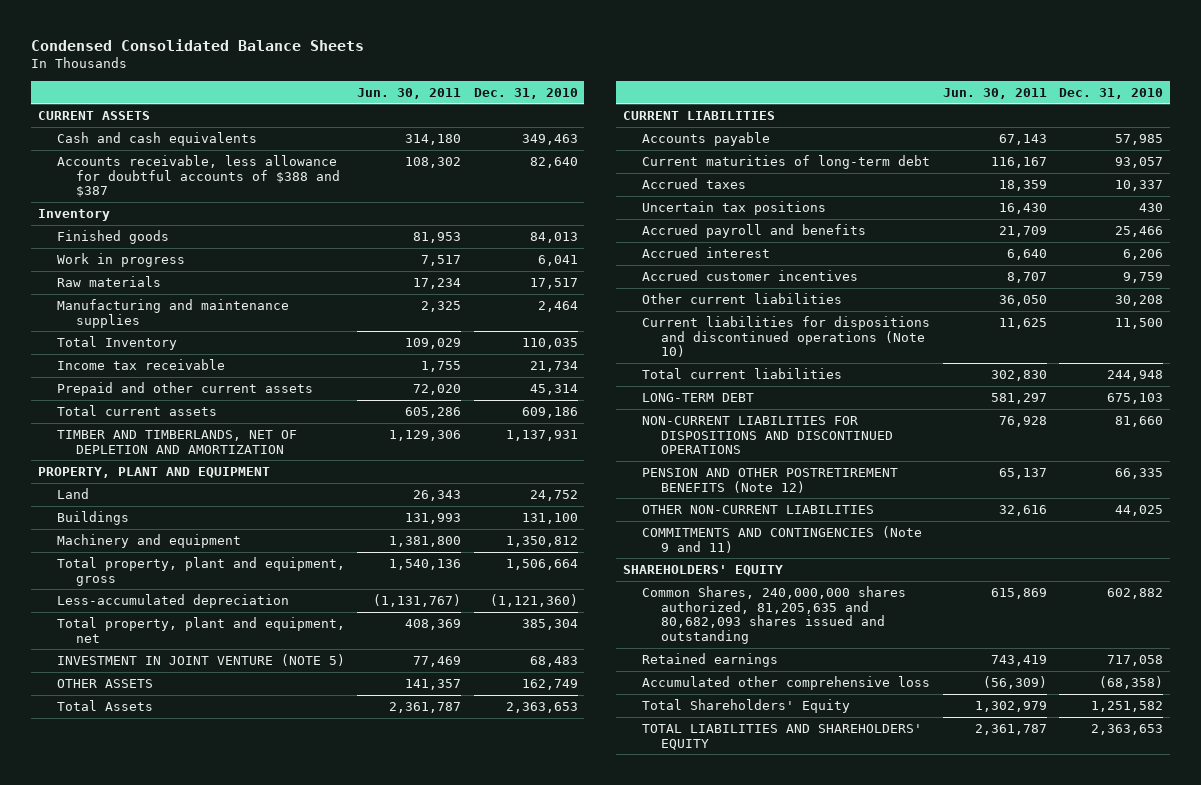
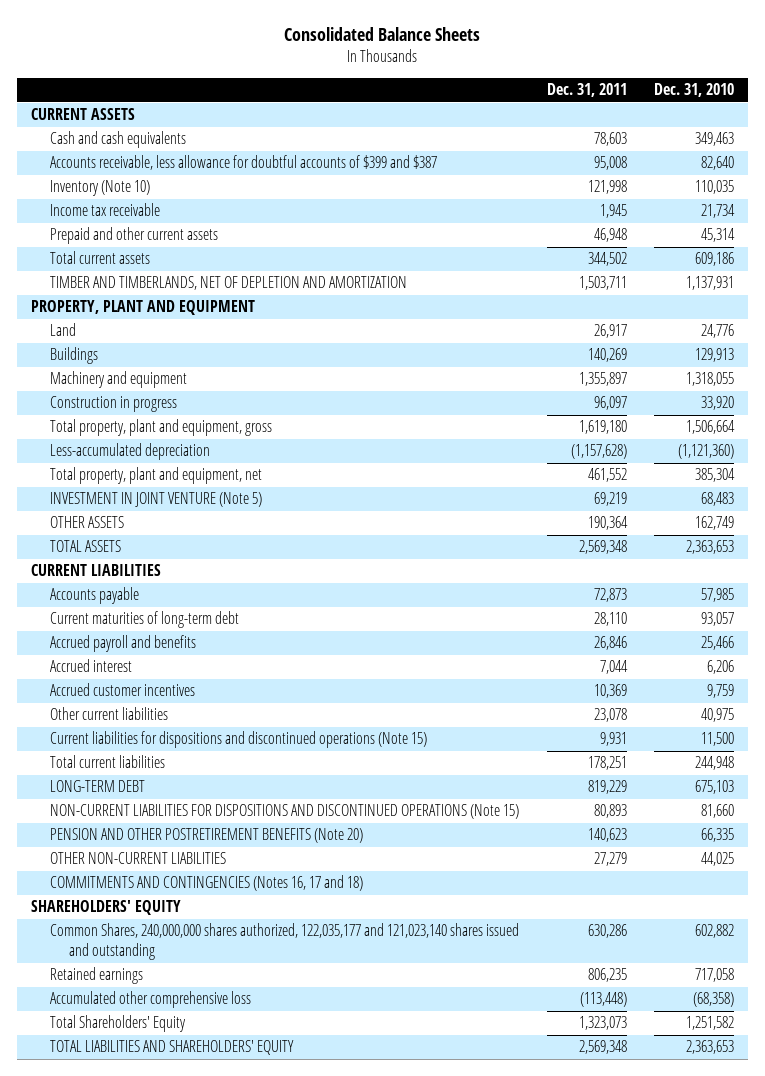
[31,38,365,51] Condensed Consolidated Balance Sheets -> [284,27,481,42] Consolidated Balance Sheets
[357,87,462,99] Jun. 30, 2011 -> none
none -> [546,83,627,98] Dec. 31, 2011
[37,208,110,221] Inventory -> none
[56,229,169,244] Finished goods -> none
[56,252,185,267] Work in progress -> none
[56,275,161,287] Raw materials -> none
[56,298,289,328] Manufacturing and maintenance supplies -> none
[56,154,340,198] Accounts receivable, less allowance for doubtful accounts of $388 and $387 -> [49,155,437,171] Accounts receivable, less allowance for doubtful accounts of $399 and $387
[56,335,177,350] Total Inventory -> [49,180,150,197] Inventory (Note 10)
[530,489,579,501] 24,752 -> [701,324,735,339] 24,776
[522,512,579,524] 131,100 -> [695,348,735,363] 129,913
[506,535,579,547] 1,350,812 -> [686,372,735,387] 1,318,055
none -> [49,396,177,413] Construction in progress
[56,653,345,666] INVESTMENT IN JOINT VENTURE (NOTE 5) -> [49,492,262,508] INVESTMENT IN JOINT VENTURE (Note 5)
[56,699,153,711] Total Assets -> [49,540,121,553] TOTAL ASSETS
[641,177,746,189] Accrued taxes -> none
[641,200,826,215] Uncertain tax positions -> none
[1115,294,1164,306] 30,208 -> [701,708,735,723] 40,975
[641,315,930,358] Current liabilities for dispositions and discontinued operations (Note 10) -> [49,731,427,749] Current liabilities for dispositions and discontinued operations (Note 15)
[641,415,893,455] NON-CURRENT LIABILITIES FOR DISPOSITIONS AND DISCONTINUED OPERATIONS -> [49,804,519,820] NON-CURRENT LIABILITIES FOR DISPOSITIONS AND DISCONTINUED OPERATIONS (Note 15)
[641,467,898,493] PENSION AND OTHER POSTRETIREMENT BENEFITS (Note 12) -> [49,828,363,844] PENSION AND OTHER POSTRETIREMENT BENEFITS (Note 20)
[641,525,922,553] COMMITMENTS AND CONTINGENCIES (Note 9 and 11) -> [49,875,363,892] COMMITMENTS AND CONTINGENCIES (Notes 16, 17 and 18)
[641,585,906,645] Common Shares, 240,000,000 shares authorized, 81,205,635 and 80,682,093 shares issued and outstanding -> [49,923,519,961] Common Shares, 240,000,000 shares authorized, 122,035,177 and 121,023,140 shares issued and outstanding

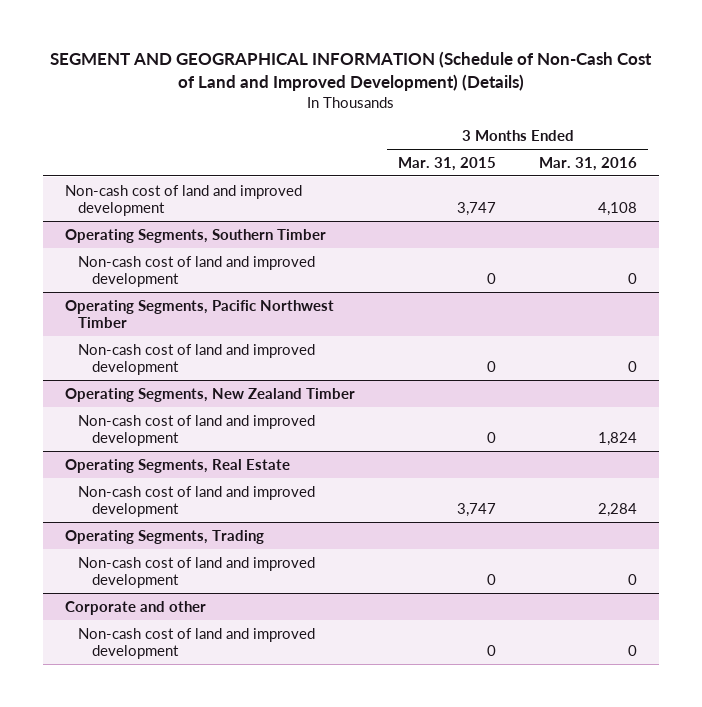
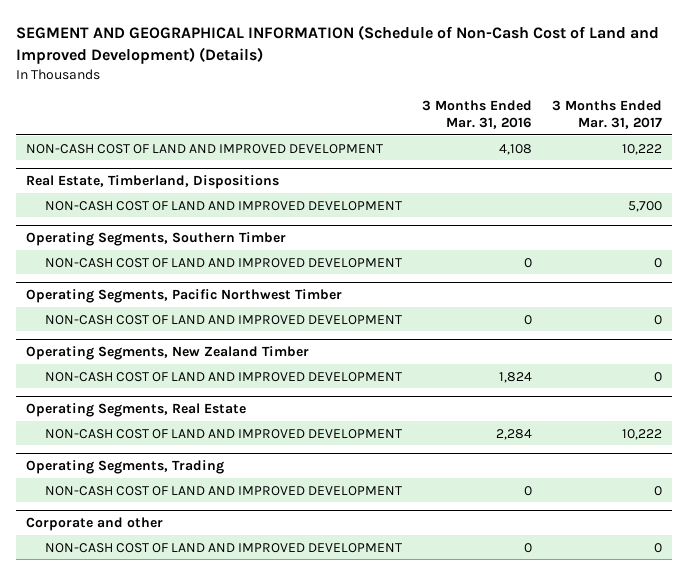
[397,156,496,171] Mar. 31, 2015 -> none
none -> [551,99,662,129] 3 Months Ended Mar. 31, 2017
[64,184,302,216] Non-cash cost of land and improved development -> [26,143,384,154] NON-CASH COST OF LAND AND IMPROVED DEVELOPMENT
none -> [26,175,280,190] Real Estate, Timberland, Dispositions
none -> [45,200,403,211] NON-CASH COST OF LAND AND IMPROVED DEVELOPMENT
[78,255,316,287] Non-cash cost of land and improved development -> [45,257,403,268] NON-CASH COST OF LAND AND IMPROVED DEVELOPMENT
[78,343,316,375] Non-cash cost of land and improved development -> [45,314,403,325] NON-CASH COST OF LAND AND IMPROVED DEVELOPMENT
[78,414,316,446] Non-cash cost of land and improved development -> [45,371,403,382] NON-CASH COST OF LAND AND IMPROVED DEVELOPMENT
[78,485,316,517] Non-cash cost of land and improved development -> [45,428,403,439] NON-CASH COST OF LAND AND IMPROVED DEVELOPMENT
[78,556,316,588] Non-cash cost of land and improved development -> [45,485,403,496] NON-CASH COST OF LAND AND IMPROVED DEVELOPMENT
[78,627,316,659] Non-cash cost of land and improved development -> [45,542,403,553] NON-CASH COST OF LAND AND IMPROVED DEVELOPMENT

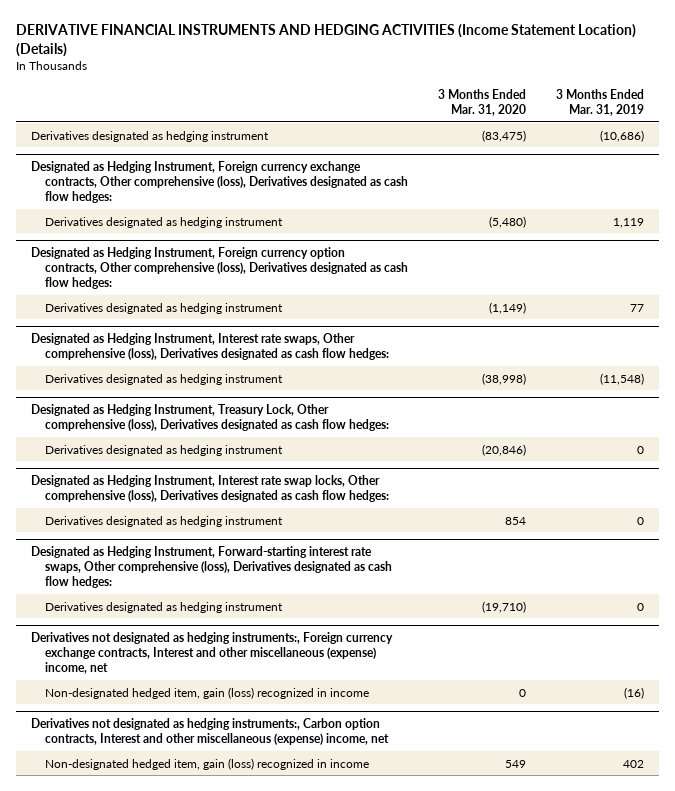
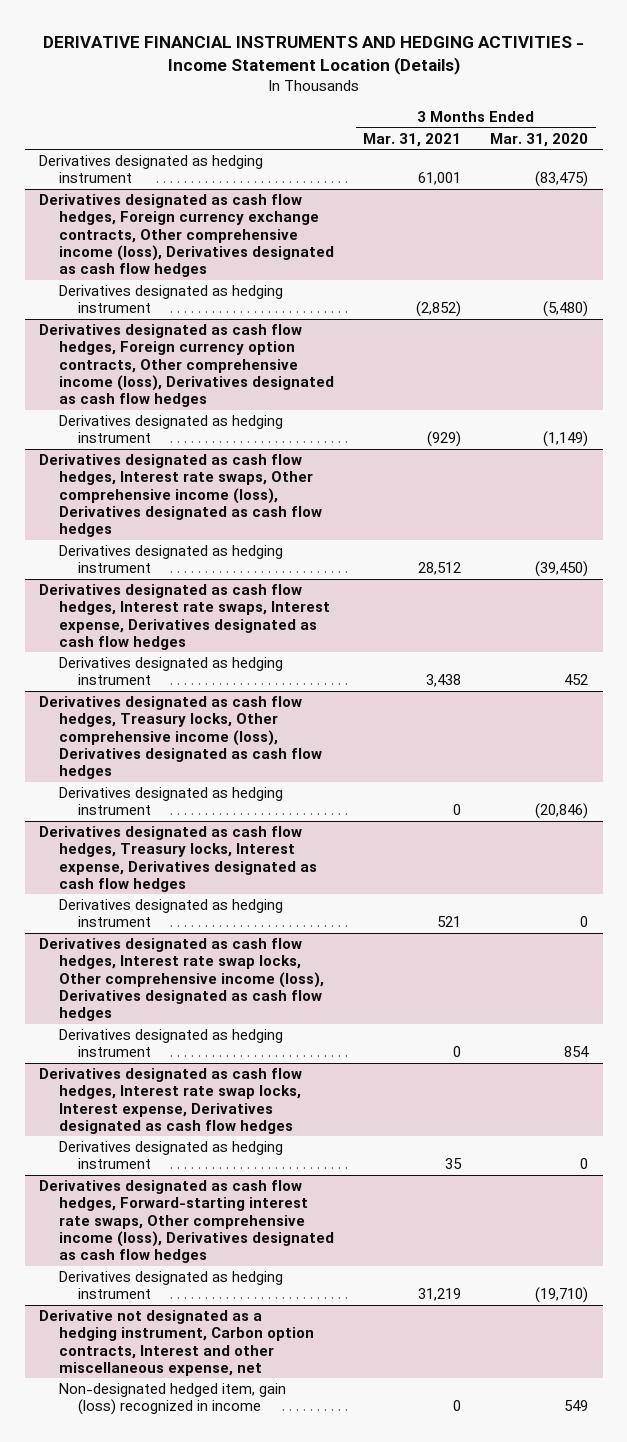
[15,23,636,57] DERIVATIVE FINANCIAL INSTRUMENTS AND HEDGING ACTIVITIES (Income Statement Location) (Details) -> [42,35,584,75] DERIVATIVE FINANCIAL INSTRUMENTS AND HEDGING ACTIVITIES - Income Statement Location (Details)
[556,89,645,117] 3 Months Ended Mar. 31, 2019 -> none
none -> [362,132,461,147] Mar. 31, 2021
[31,161,408,204] Designated as Hedging Instrument, Foreign currency exchange contracts, Other comprehensive (loss), Derivatives designated as cash flow hedges: -> [39,194,334,277] Derivatives designated as cash flow hedges, Foreign currency exchange contracts, Other comprehensive income (loss), Derivatives designated as cash flow hedges
[31,247,408,290] Designated as Hedging Instrument, Foreign currency option contracts, Other comprehensive (loss), Derivatives designated as cash flow hedges: -> [39,324,334,407] Derivatives designated as cash flow hedges, Foreign currency option contracts, Other comprehensive income (loss), Derivatives designated as cash flow hedges
[31,333,389,361] Designated as Hedging Instrument, Interest rate swaps, Other comprehensive (loss), Derivatives designated as cash flow hedges: -> [39,454,322,537] Derivatives designated as cash flow hedges, Interest rate swaps, Other comprehensive income (loss), Derivatives designated as cash flow hedges
[482,372,527,385] (38,998) -> [535,561,589,578] (39,450)
none -> [39,584,330,650] Derivatives designated as cash flow hedges, Interest rate swaps, Interest expense, Derivatives designated as cash flow hedges
none -> [58,657,283,686] Derivatives designated as hedging instrument
[31,404,389,432] Designated as Hedging Instrument, Treasury Lock, Other comprehensive (loss), Derivatives designated as cash flow hedges: -> [39,696,322,779] Derivatives designated as cash flow hedges, Treasury locks, Other comprehensive income (loss), Derivatives designated as cash flow hedges
none -> [39,826,317,892] Derivatives designated as cash flow hedges, Treasury locks, Interest expense, Derivatives designated as cash flow hedges
none -> [58,899,283,928] Derivatives designated as hedging instrument
[31,475,389,503] Designated as Hedging Instrument, Interest rate swap locks, Other comprehensive (loss), Derivatives designated as cash flow hedges: -> [39,938,324,1021] Derivatives designated as cash flow hedges, Interest rate swap locks, Other comprehensive income (loss), Derivatives designated as cash flow hedges
none -> [39,1068,303,1134] Derivatives designated as cash flow hedges, Interest rate swap locks, Interest expense, Derivatives designated as cash flow hedges
none -> [58,1141,283,1170] Derivatives designated as hedging instrument
[31,546,392,589] Designated as Hedging Instrument, Forward-starting interest rate swaps, Other comprehensive (loss), Derivatives designated as cash flow hedges: -> [39,1180,334,1263] Derivatives designated as cash flow hedges, Forward-starting interest rate swaps, Other comprehensive income (loss), Derivatives designated as cash flow hedges
[31,632,394,675] Derivatives not designated as hedging instruments:, Foreign currency exchange contracts, Interest and other miscellaneous (expense) income, net -> none
[44,686,369,699] Non-designated hedged item, gain (loss) recognized in income -> none
[31,718,389,746] Derivatives not designated as hedging instruments:, Carbon option contracts, Interest and other miscellaneous (expense) income, net -> [39,1310,314,1376] Derivative not designated as a hedging instrument, Carbon option contracts, Interest and other miscellaneous expense, net

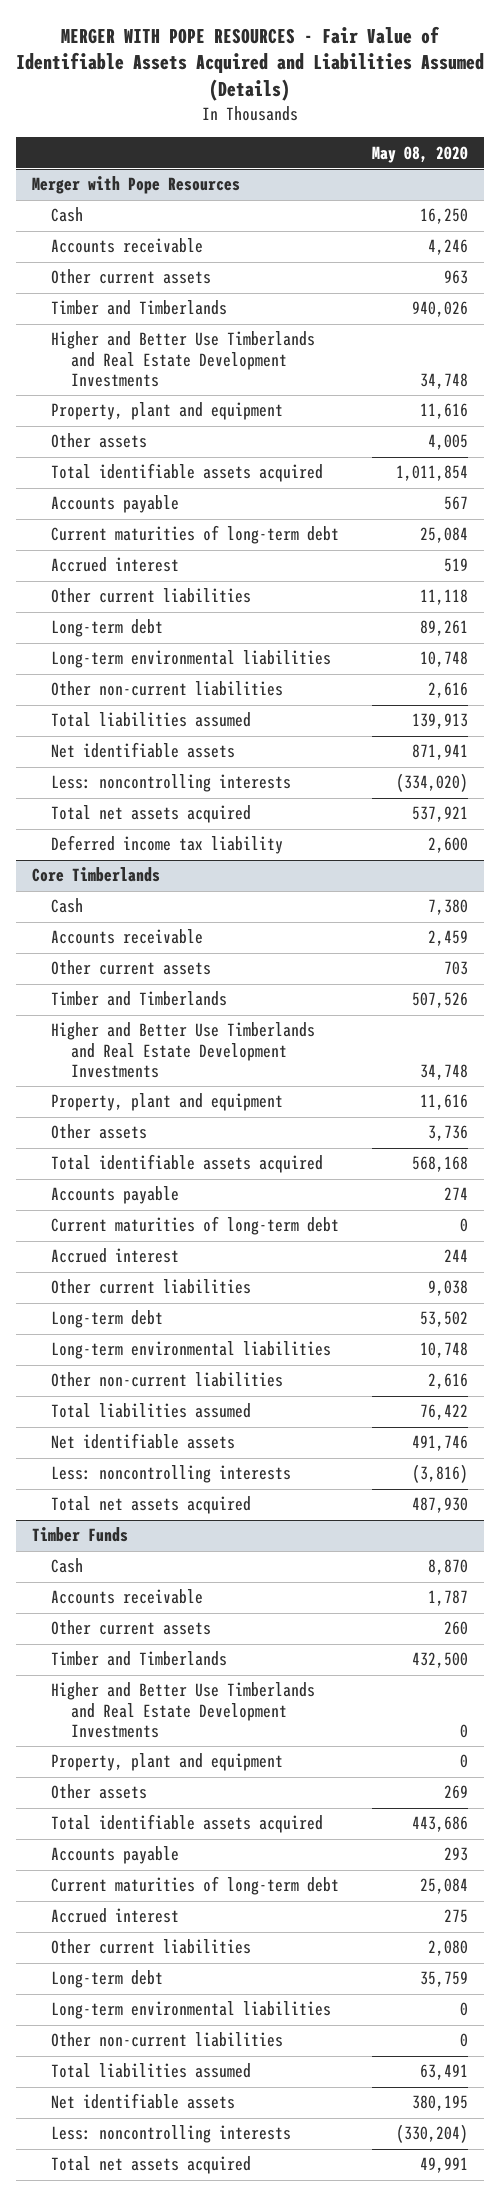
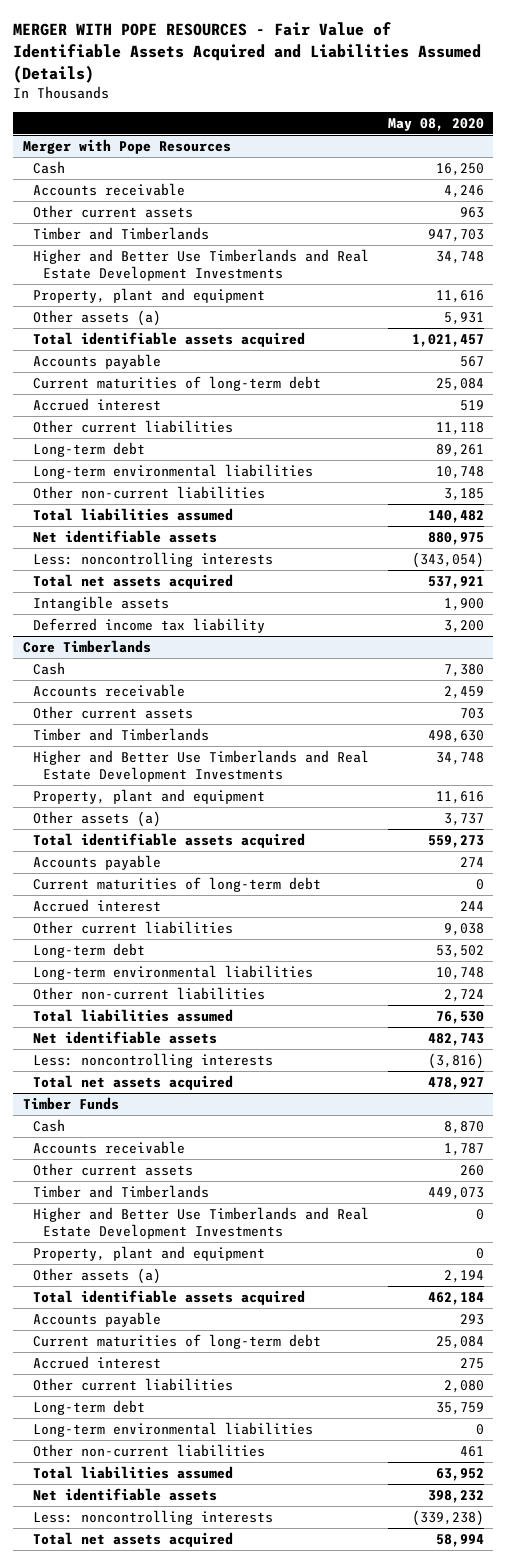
[411,301,468,318] 940,026 -> [427,228,484,242] 947,703
[51,433,148,449] Other assets -> [32,309,161,326] Other assets (a)
[427,434,468,451] 4,005 -> [443,311,484,325] 5,931
[395,465,468,482] 1,011,854 -> [411,333,484,347] 1,021,457
[427,682,468,699] 2,616 -> [443,487,484,501] 3,185
[411,713,468,730] 139,913 -> [427,509,484,523] 140,482
[411,744,468,761] 871,941 -> [427,531,484,545] 880,975
[395,773,468,793] (334,020) -> [411,551,484,568] (343,054)
none -> [32,595,169,611] Intangible assets
[427,837,468,854] 2,600 -> [443,619,484,633] 3,200
[411,992,468,1009] 507,526 -> [427,729,484,743] 498,630
[51,1124,148,1140] Other assets -> [32,810,161,827] Other assets (a)
[427,1125,468,1142] 3,736 -> [443,812,484,826] 3,737
[411,1156,468,1173] 568,168 -> [427,834,484,848] 559,273
[427,1373,468,1390] 2,616 -> [443,988,484,1002] 2,724
[419,1404,468,1421] 76,422 -> [435,1010,484,1024] 76,530
[411,1435,468,1452] 491,746 -> [427,1032,484,1046] 482,743
[411,1497,468,1514] 487,930 -> [427,1076,484,1090] 478,927
[411,1652,468,1669] 432,500 -> [427,1186,484,1200] 449,073
[51,1784,148,1800] Other assets -> [32,1267,161,1284] Other assets (a)
[443,1785,468,1800] 269 -> [443,1269,484,1283] 2,194
[411,1816,468,1833] 443,686 -> [427,1291,484,1305] 462,184
[459,2033,468,2048] 0 -> [459,1445,484,1457] 461
[419,2064,468,2081] 63,491 -> [435,1467,484,1481] 63,952
[411,2095,468,2112] 380,195 -> [427,1489,484,1503] 398,232
[395,2124,468,2144] (330,204) -> [411,1509,484,1526] (339,238)
[419,2157,468,2174] 49,991 -> [435,1533,484,1547] 58,994

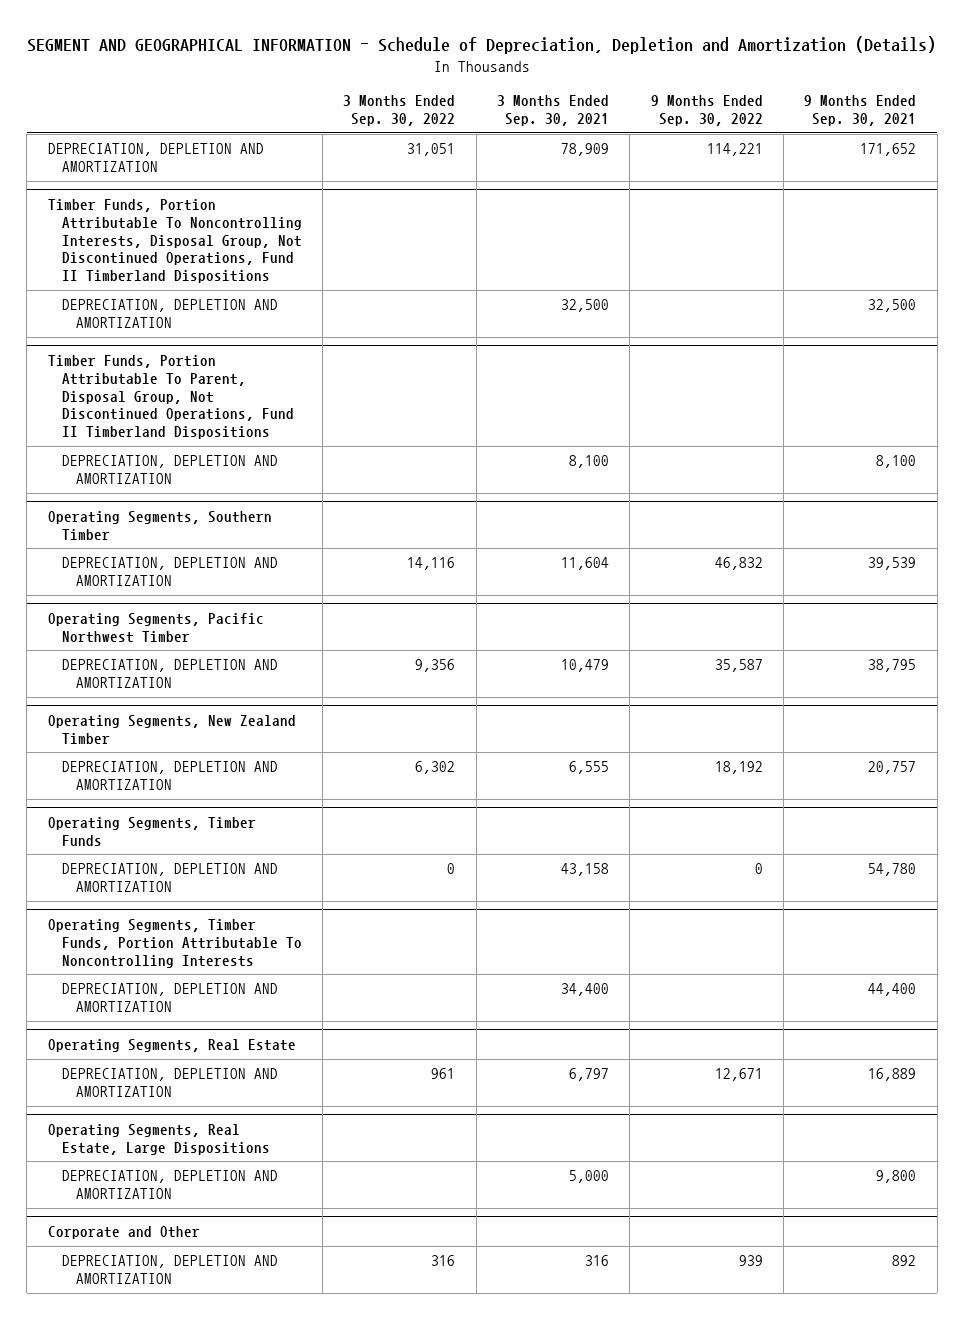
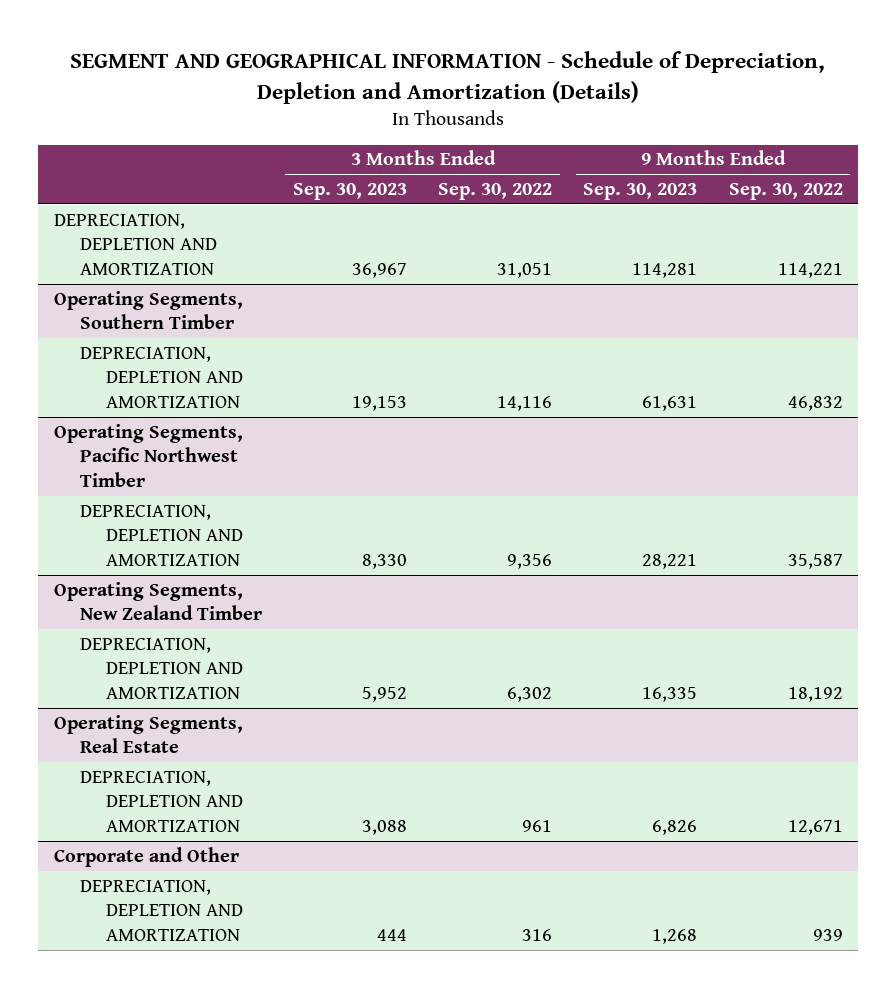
[496,95,609,127] 3 Months Ended Sep. 30, 2021 -> none
[804,95,917,127] 9 Months Ended Sep. 30, 2021 -> none
none -> [292,183,407,201] Sep. 30, 2023
none -> [583,183,698,201] Sep. 30, 2023
[47,199,302,284] Timber Funds, Portion Attributable To Noncontrolling Interests, Disposal Group, Not Discontinued Operations, Fund II Timberland Dispositions -> none
[61,299,278,329] DEPRECIATION, DEPLETION AND AMORTIZATION -> none
[47,355,294,440] Timber Funds, Portion Attributable To Parent, Disposal Group, Not Discontinued Operations, Fund II Timberland Dispositions -> none
[61,455,278,485] DEPRECIATION, DEPLETION AND AMORTIZATION -> none
[47,817,256,846] Operating Segments, Timber Funds -> none
[61,863,278,893] DEPRECIATION, DEPLETION AND AMORTIZATION -> none
[47,919,302,968] Operating Segments, Timber Funds, Portion Attributable To Noncontrolling Interests -> none
[61,983,278,1013] DEPRECIATION, DEPLETION AND AMORTIZATION -> none
[47,1124,270,1155] Operating Segments, Real Estate, Large Dispositions -> none
[61,1170,278,1200] DEPRECIATION, DEPLETION AND AMORTIZATION -> none

